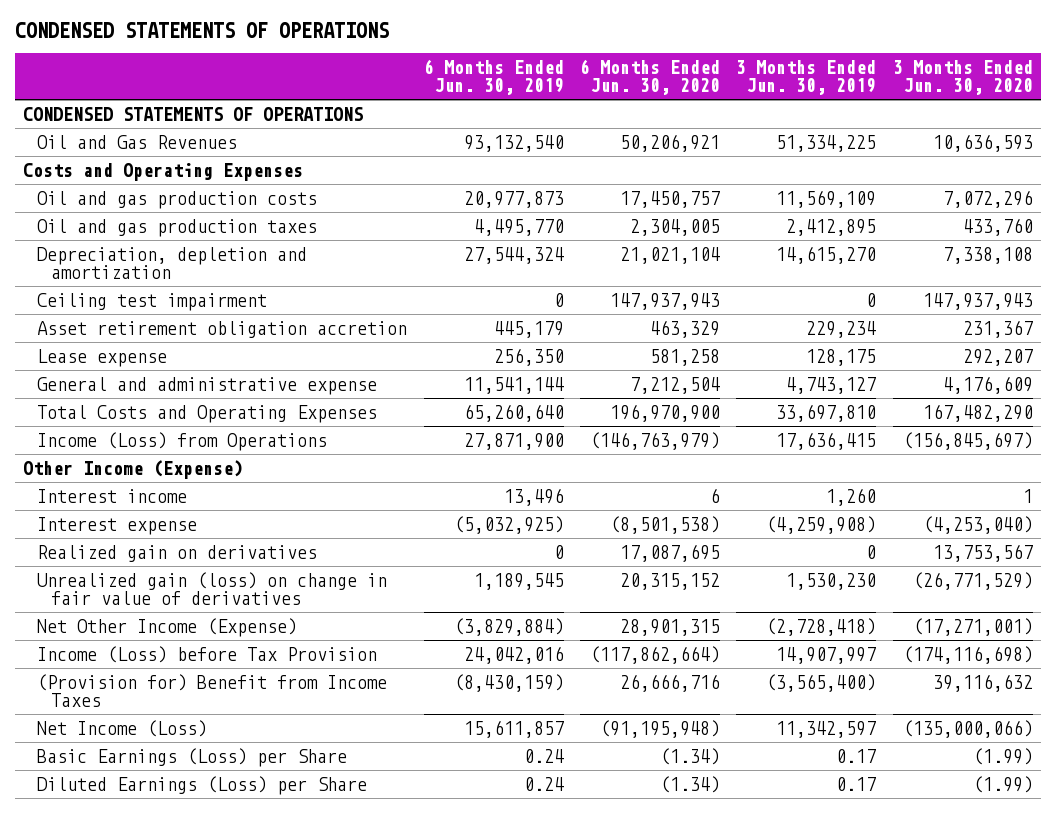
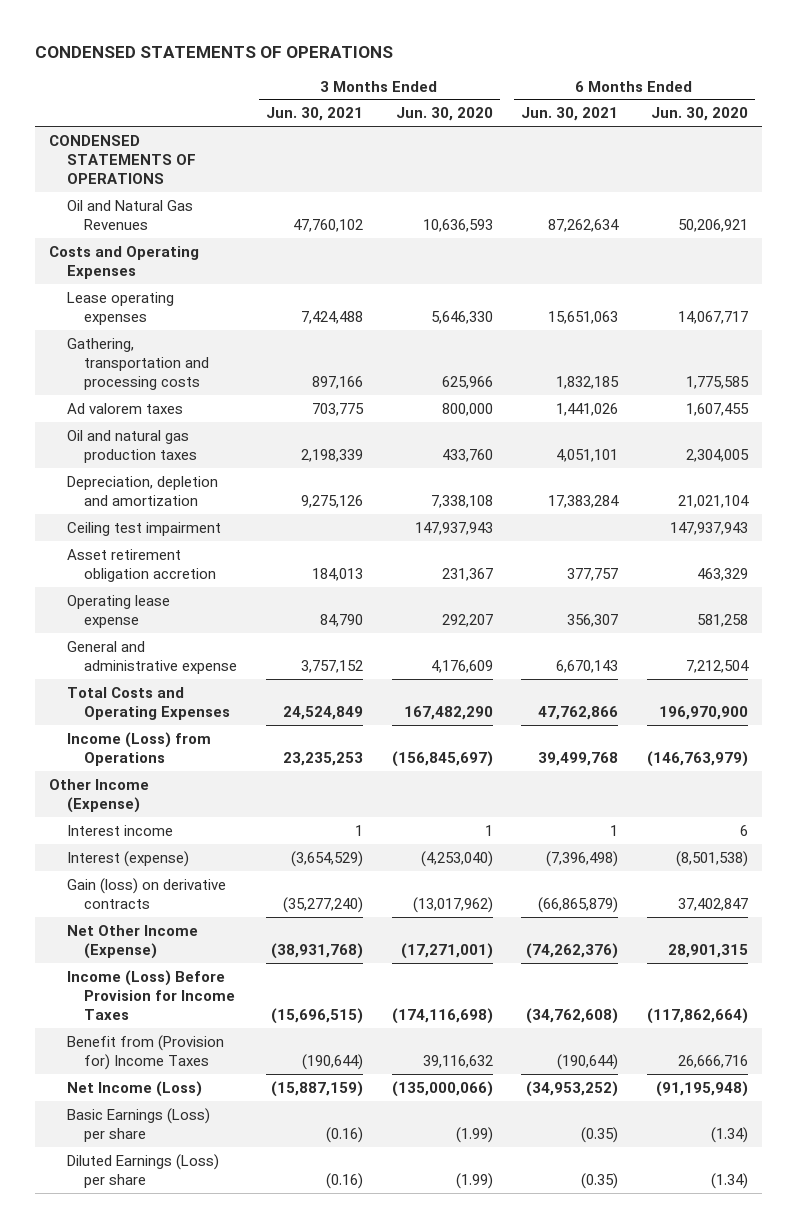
[423,58,564,95] 6 Months Ended Jun. 30, 2019 -> none
[736,59,877,95] 3 Months Ended Jun. 30, 2019 -> none
none -> [265,107,363,122] Jun. 30, 2021
none -> [521,107,619,122] Jun. 30, 2021
[37,134,238,149] Oil and Gas Revenues -> [66,199,193,230] Oil and Natural Gas Revenues
none -> [66,291,174,325] Lease operating expenses
[37,190,318,209] Oil and gas production costs -> [66,337,210,390] Gathering, transportation and processing costs
[619,190,720,208] 17,450,757 -> [685,375,749,389] 1,775,585
[942,189,1033,208] 7,072,296 -> [441,375,493,389] 625,966
none -> [66,402,183,414] Ad valorem taxes
[37,218,318,237] Oil and gas production taxes -> [66,429,198,463] Oil and natural gas production taxes
[37,348,168,367] Lease expense -> [66,594,170,628] Operating lease expense
[37,544,318,562] Realized gain on derivatives -> none
[37,571,388,606] Unrealized gain (loss) on change in fair value of derivatives -> none
[37,516,198,535] Interest expense -> [66,850,189,867] Interest (expense)
none -> [66,877,226,909] Gain (loss) on derivative contracts
[37,645,378,663] Income (Loss) before Tax Provision -> [66,969,236,1020] Income (Loss) Before Provision for Income Taxes
[37,673,388,708] (Provision for) Benefit from Income Taxes -> [66,1034,224,1070] Benefit from (Provision for) Income Taxes
[37,747,348,767] Basic Earnings (Loss) per Share -> [66,1107,210,1142] Basic Earnings (Loss) per share
[37,775,368,795] Diluted Earnings (Loss) per Share -> [66,1153,219,1188] Diluted Earnings (Loss) per share

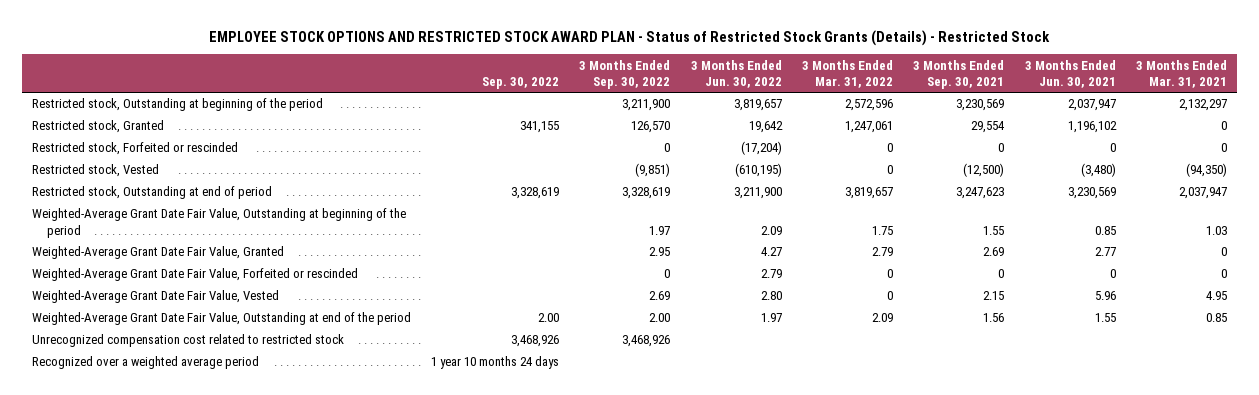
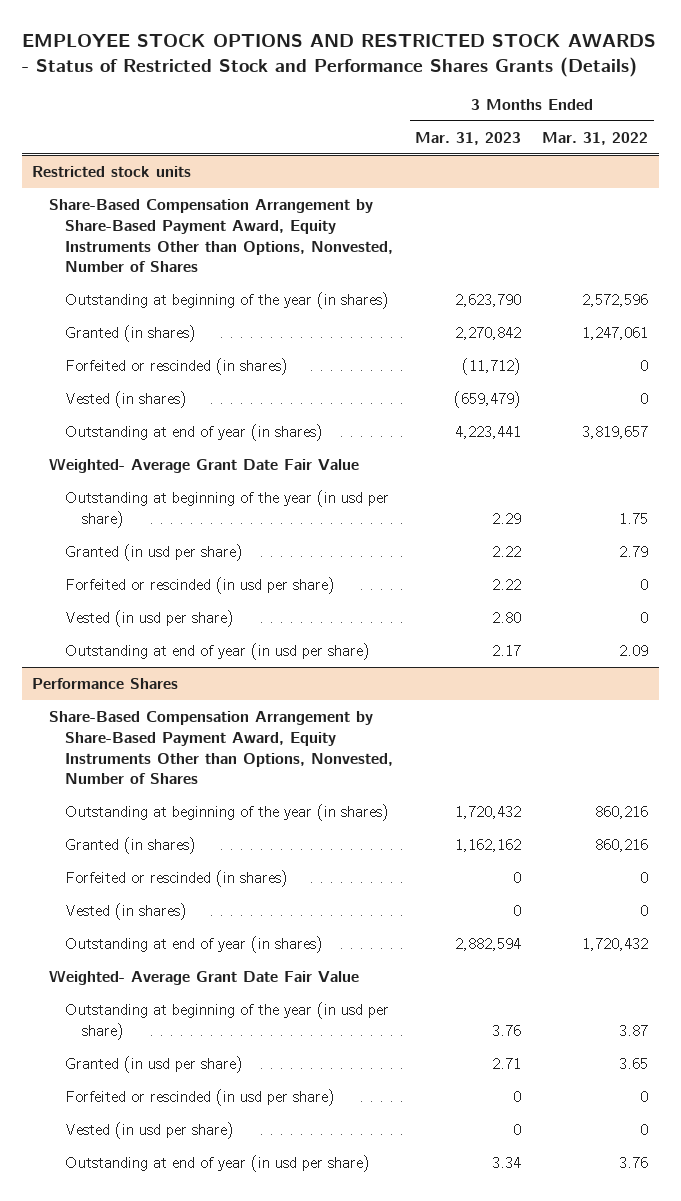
[209,29,1051,46] EMPLOYEE STOCK OPTIONS AND RESTRICTED STOCK AWARD PLAN - Status of Restricted Stock Grants (Details) - Restricted Stock -> [21,33,656,77] EMPLOYEE STOCK OPTIONS AND RESTRICTED STOCK AWARDS - Status of Restricted Stock and Performance Shares Grants (Details)
[482,76,560,89] Sep. 30, 2022 -> none
[579,59,671,89] 3 Months Ended Sep. 30, 2022 -> none
[690,59,782,88] 3 Months Ended Jun. 30, 2022 -> none
[913,59,1005,89] 3 Months Ended Sep. 30, 2021 -> none
[1024,59,1116,88] 3 Months Ended Jun. 30, 2021 -> none
[1135,59,1227,88] 3 Months Ended Mar. 31, 2021 -> none
none -> [414,131,521,145] Mar. 31, 2023
[31,334,344,348] Unrecognized compensation cost related to restricted stock -> none
[31,356,259,370] Recognized over a weighted average period -> none
none -> [32,166,192,178] Restricted stock units
none -> [48,199,394,273] Share-Based Compensation Arrangement by Share-Based Payment Award, Equity Instruments Other than Options, Nonvested, Number of Shares
[31,98,323,112] Restricted stock, Outstanding at beginning of the period -> [65,292,390,310] Outstanding at beginning of the year (in shares)
[31,120,164,134] Restricted stock, Granted -> [65,325,197,343] Granted (in shares)
[31,142,238,156] Restricted stock, Forfeited or rescinded -> [65,358,289,376] Forfeited or rescinded (in shares)
[31,164,159,178] Restricted stock, Vested -> [65,391,188,409] Vested (in shares)
[31,186,272,200] Restricted stock, Outstanding at end of period -> [65,424,324,442] Outstanding at end of year (in shares)
none -> [48,458,359,474] Weighted- Average Grant Date Fair Value
[31,208,406,238] Weighted-Average Grant Date Fair Value, Outstanding at beginning of the period -> [65,490,390,528] Outstanding at beginning of the year (in usd per share)
[31,246,284,260] Weighted-Average Grant Date Fair Value, Granted -> [65,544,244,562] Granted (in usd per share)
[31,268,358,282] Weighted-Average Grant Date Fair Value, Forfeited or rescinded -> [65,577,336,595] Forfeited or rescinded (in usd per share)
[31,290,279,304] Weighted-Average Grant Date Fair Value, Vested -> [65,610,235,628] Vested (in usd per share)
[31,312,411,326] Weighted-Average Grant Date Fair Value, Outstanding at end of the period -> [65,643,371,661] Outstanding at end of year (in usd per share)
none -> [32,678,179,690] Performance Shares
none -> [48,711,394,785] Share-Based Compensation Arrangement by Share-Based Payment Award, Equity Instruments Other than Options, Nonvested, Number of Shares
none -> [65,804,390,822] Outstanding at beginning of the year (in shares)
none -> [65,837,197,855] Granted (in shares)
none -> [65,870,289,888] Forfeited or rescinded (in shares)
none -> [65,903,188,921] Vested (in shares)
none -> [65,936,324,954] Outstanding at end of year (in shares)
none -> [48,970,359,986] Weighted- Average Grant Date Fair Value
none -> [65,1002,390,1040] Outstanding at beginning of the year (in usd per share)
none -> [65,1056,244,1074] Granted (in usd per share)
none -> [65,1089,336,1107] Forfeited or rescinded (in usd per share)
none -> [65,1122,235,1140] Vested (in usd per share)
none -> [65,1155,371,1173] Outstanding at end of year (in usd per share)

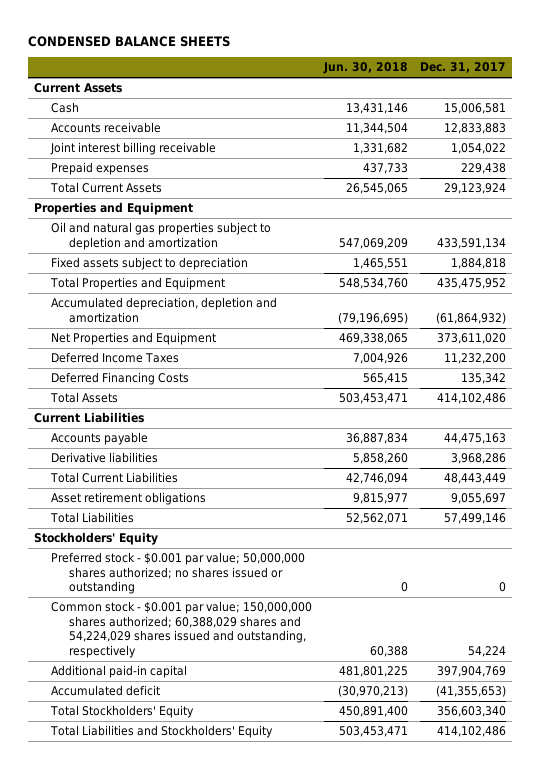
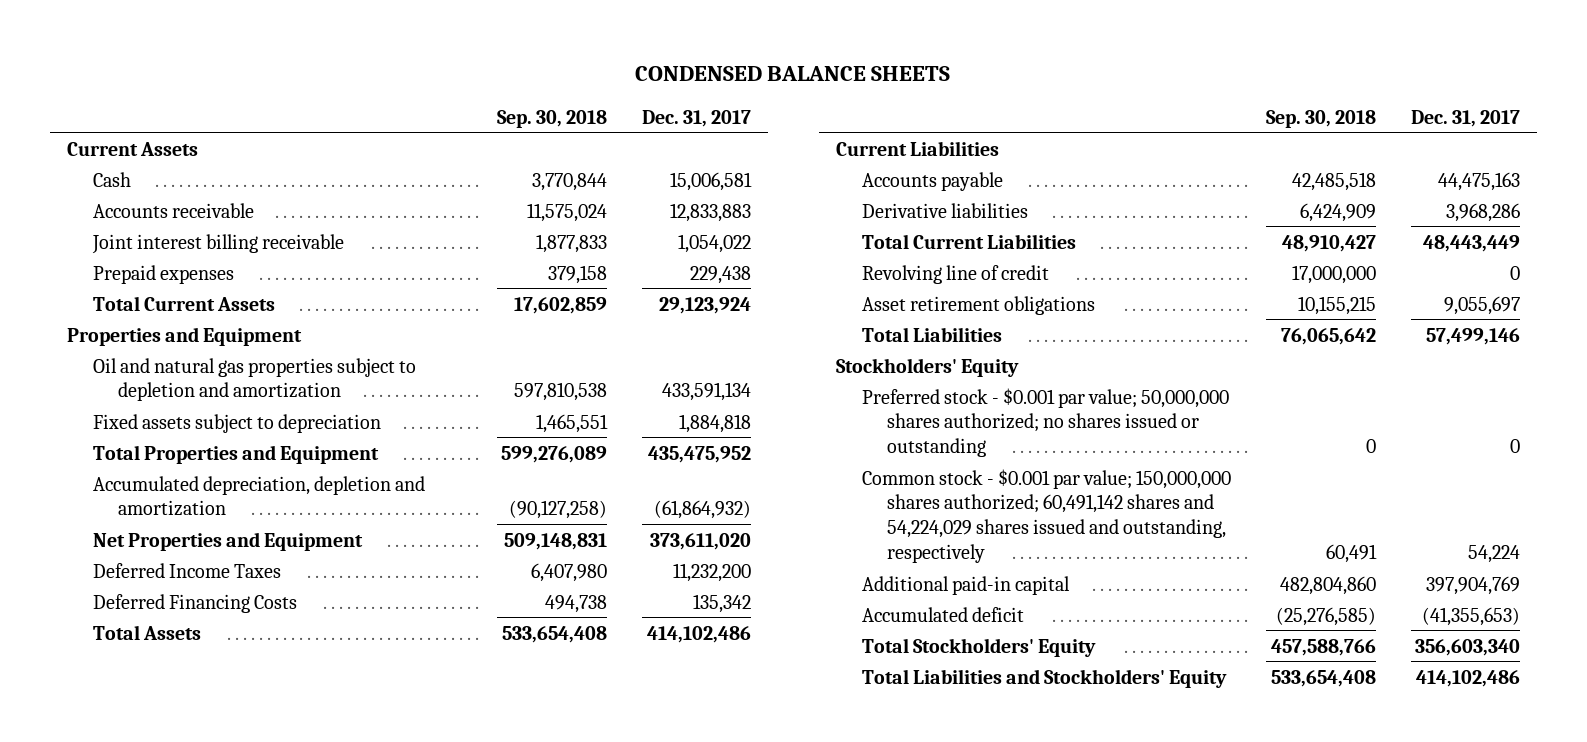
[323,62,409,75] Jun. 30, 2018 -> none
none -> [496,109,607,128] Sep. 30, 2018
none -> [861,264,1049,284] Revolving line of credit
[51,601,313,658] Common stock - $0.001 par value; 150,000,000 shares authorized; 60,388,029 shares and 54,224,029 shares issued and outstanding, respectively -> [861,468,1231,564] Common stock - $0.001 par value; 150,000,000 shares authorized; 60,491,142 shares and 54,224,029 shares issued and outstanding, respectively

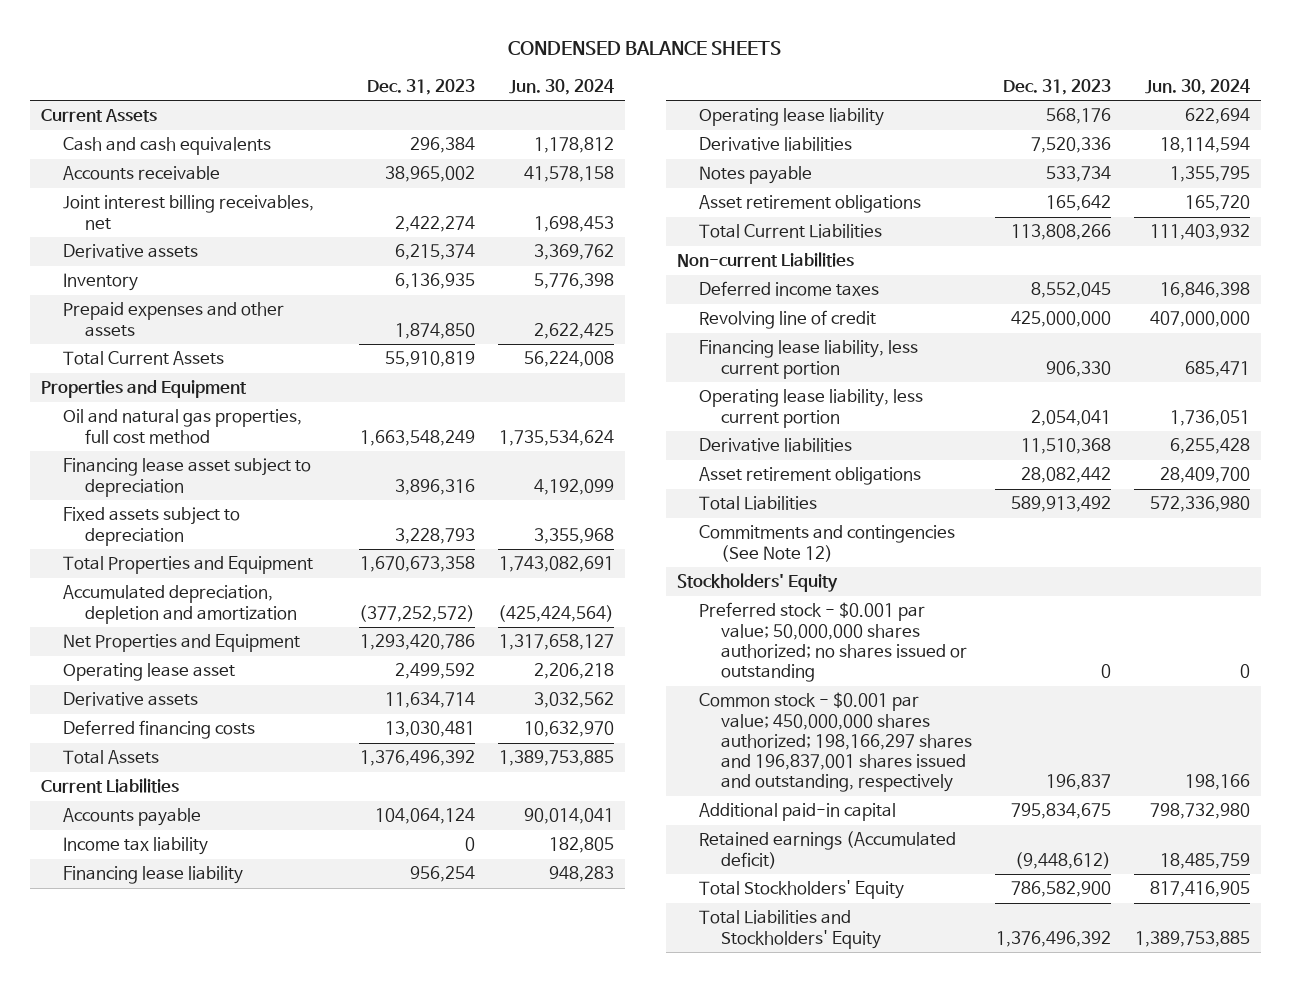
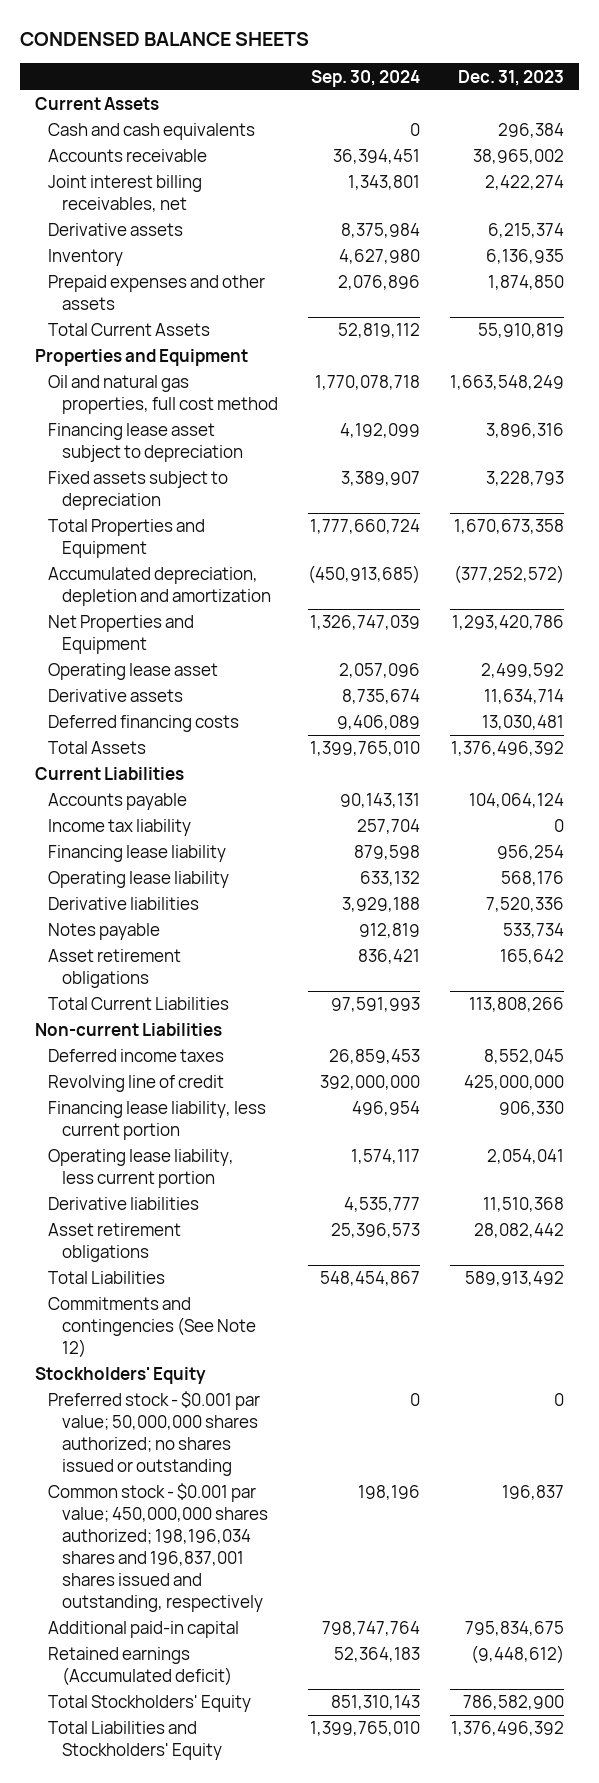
[508,78,614,95] Jun. 30, 2024 -> none
none -> [311,69,421,87] Sep. 30, 2024
[699,692,973,793] Common stock - $0.001 par value; 450,000,000 shares authorized; 198,166,297 shares and 196,837,001 shares issued and outstanding, respectively -> [48,1483,269,1613] Common stock - $0.001 par value; 450,000,000 shares authorized; 198,196,034 shares and 196,837,001 shares issued and outstanding, respectively

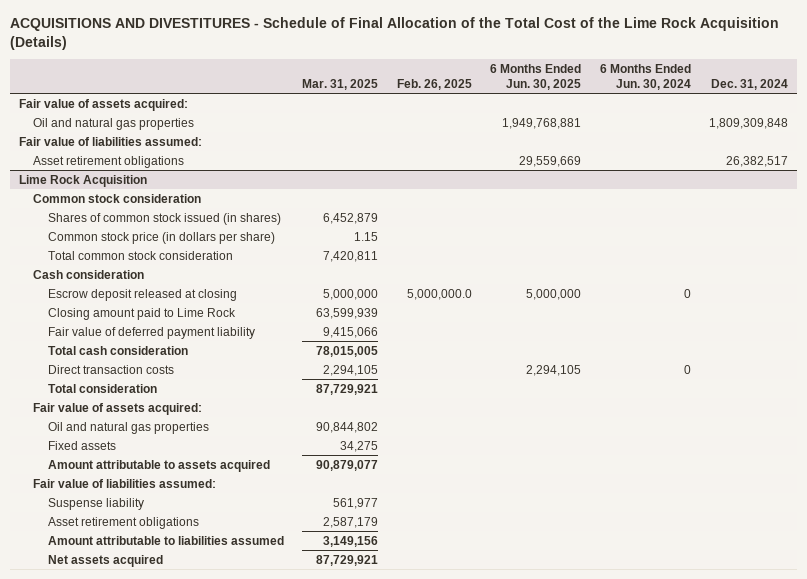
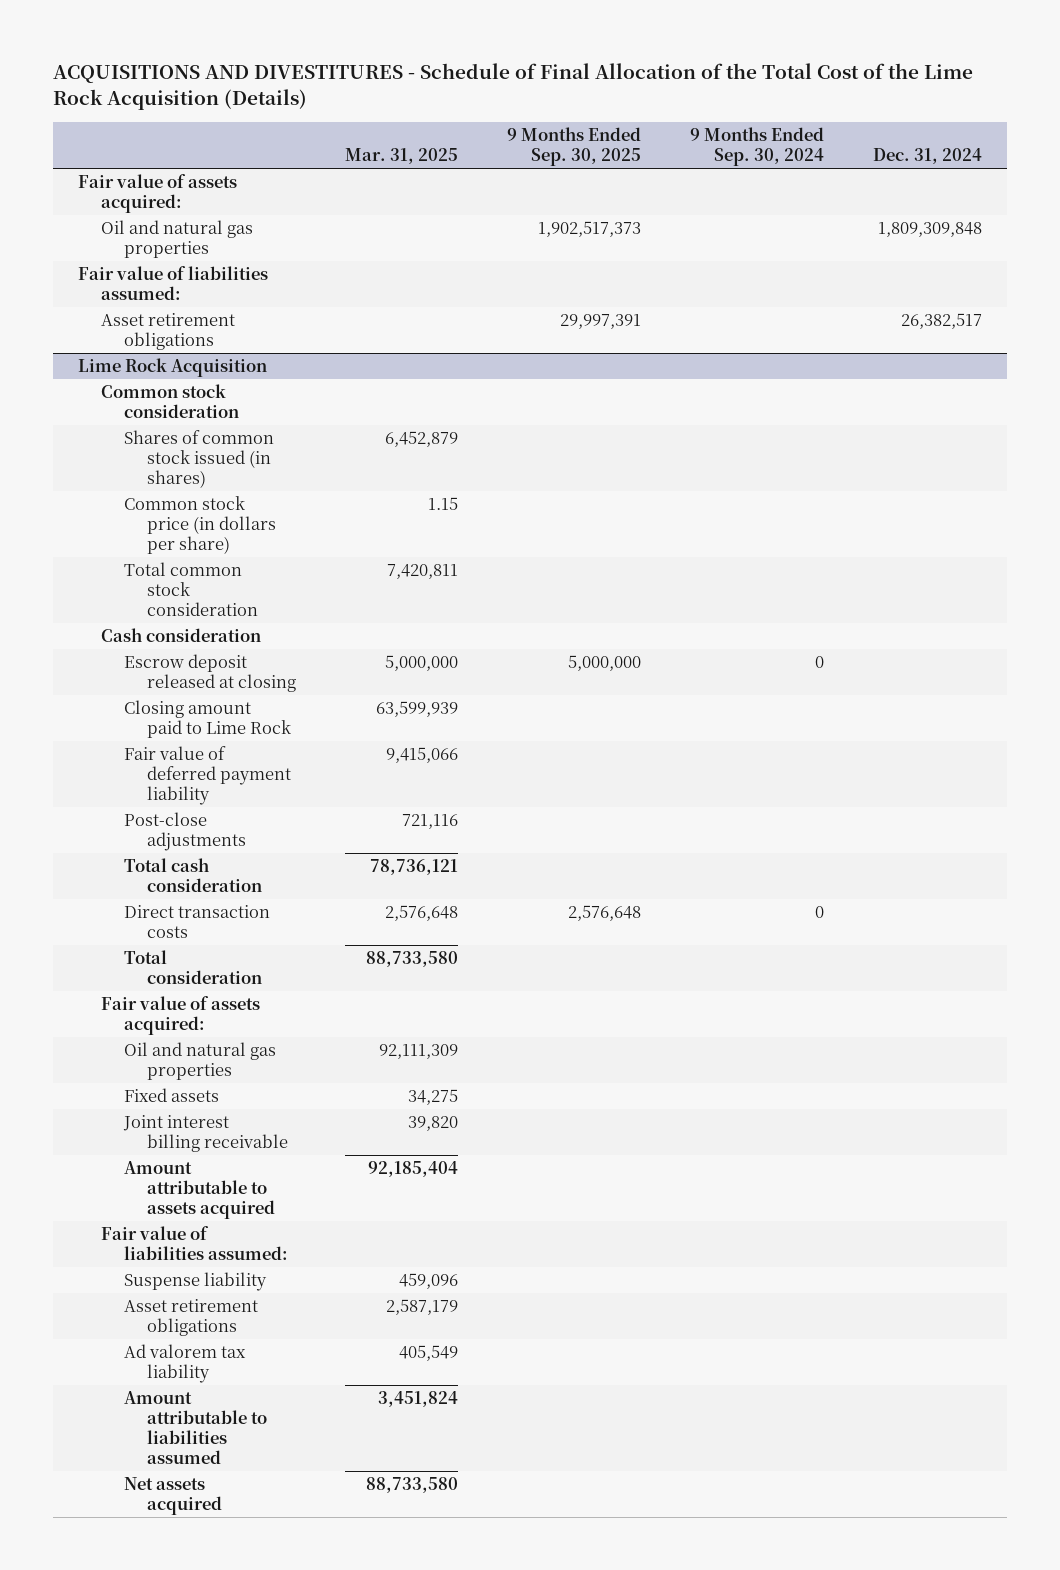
[396,79,472,91] Feb. 26, 2025 -> none
[490,63,582,91] 6 Months Ended Jun. 30, 2025 -> none
[599,63,691,91] 6 Months Ended Jun. 30, 2024 -> none
none -> [507,127,642,167] 9 Months Ended Sep. 30, 2025
none -> [690,127,825,167] 9 Months Ended Sep. 30, 2024
none -> [124,812,247,852] Post-close adjustments
[316,345,379,357] 78,015,005 -> [370,859,459,876] 78,736,121
[323,364,379,376] 2,294,105 -> [385,905,459,922] 2,576,648
[316,383,379,395] 87,729,921 -> [366,951,459,968] 88,733,580
[316,421,379,433] 90,844,802 -> [379,1044,459,1060] 92,111,309
none -> [123,1115,289,1153] Joint interest billing receivable
[316,459,379,471] 90,879,077 -> [368,1161,459,1178] 92,185,404
[333,497,379,509] 561,977 -> [399,1273,459,1290] 459,096
none -> [124,1344,247,1384] Ad valorem tax liability
[323,535,379,547] 3,149,156 -> [378,1391,459,1408] 3,451,824
[316,554,379,566] 87,729,921 -> [366,1477,459,1494] 88,733,580

